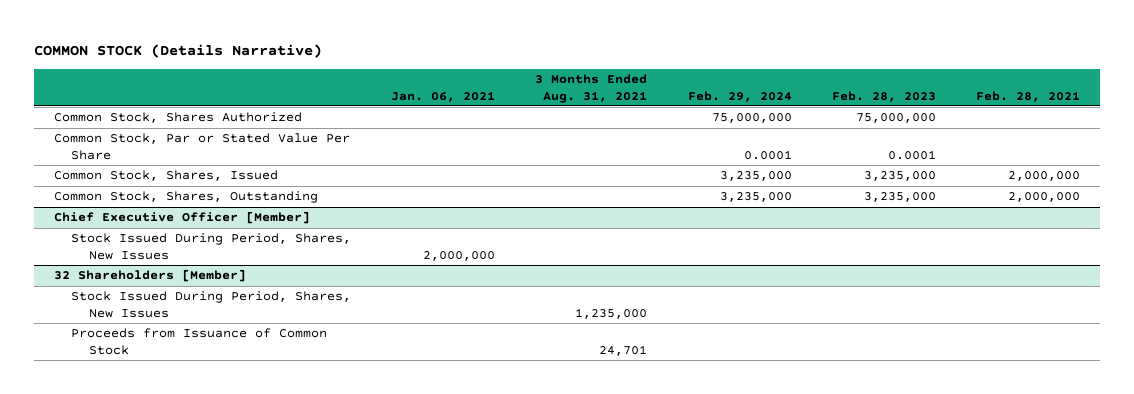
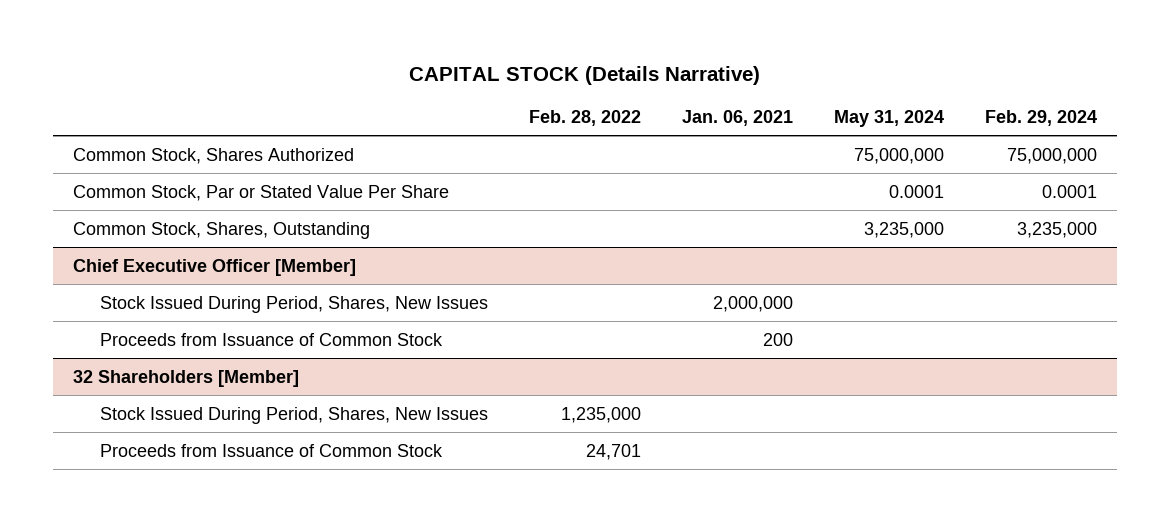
[34,44,323,59] COMMON STOCK (Details Narrative) -> [408,65,760,85] CAPITAL STOCK (Details Narrative)
[535,74,648,103] 3 Months Ended Aug. 31, 2021 -> none
[831,90,936,102] Feb. 28, 2023 -> none
[975,90,1080,102] Feb. 28, 2021 -> none
none -> [528,110,641,127] Feb. 28, 2022
none -> [833,110,944,128] May 31, 2024
[54,170,279,182] Common Stock, Shares, Issued -> none
none -> [100,332,444,346] Proceeds from Issuance of Common Stock

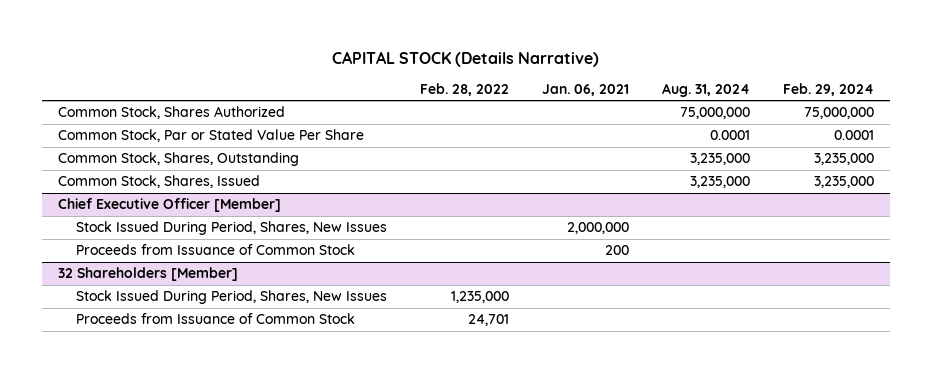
[833,110,944,128] May 31, 2024 -> none
none -> [661,83,750,98] Aug. 31, 2024
none -> [58,175,261,189] Common Stock, Shares, Issued

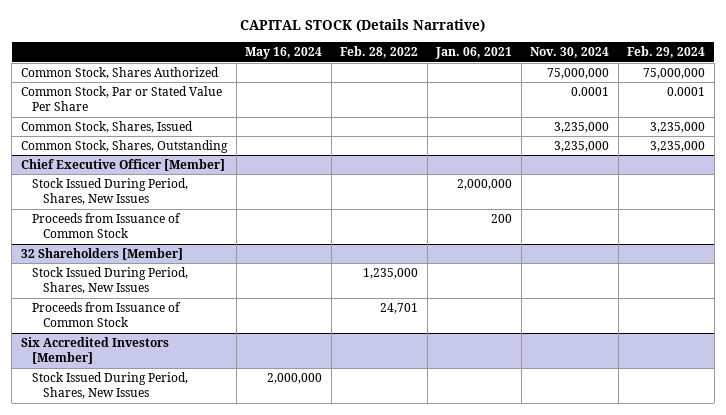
[661,83,750,98] Aug. 31, 2024 -> none
none -> [245,47,323,60] May 16, 2024
none -> [530,47,610,59] Nov. 30, 2024
[58,152,300,167] Common Stock, Shares, Outstanding -> [20,140,228,154] Common Stock, Shares, Outstanding
none -> [20,337,169,365] Six Accredited Investors [Member]
none -> [32,372,189,400] Stock Issued During Period, Shares, New Issues

